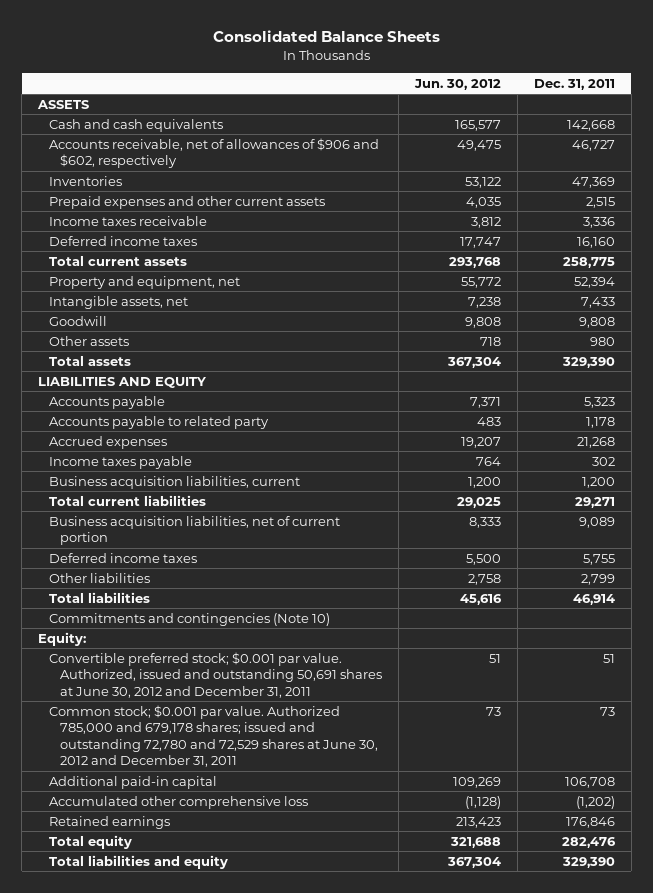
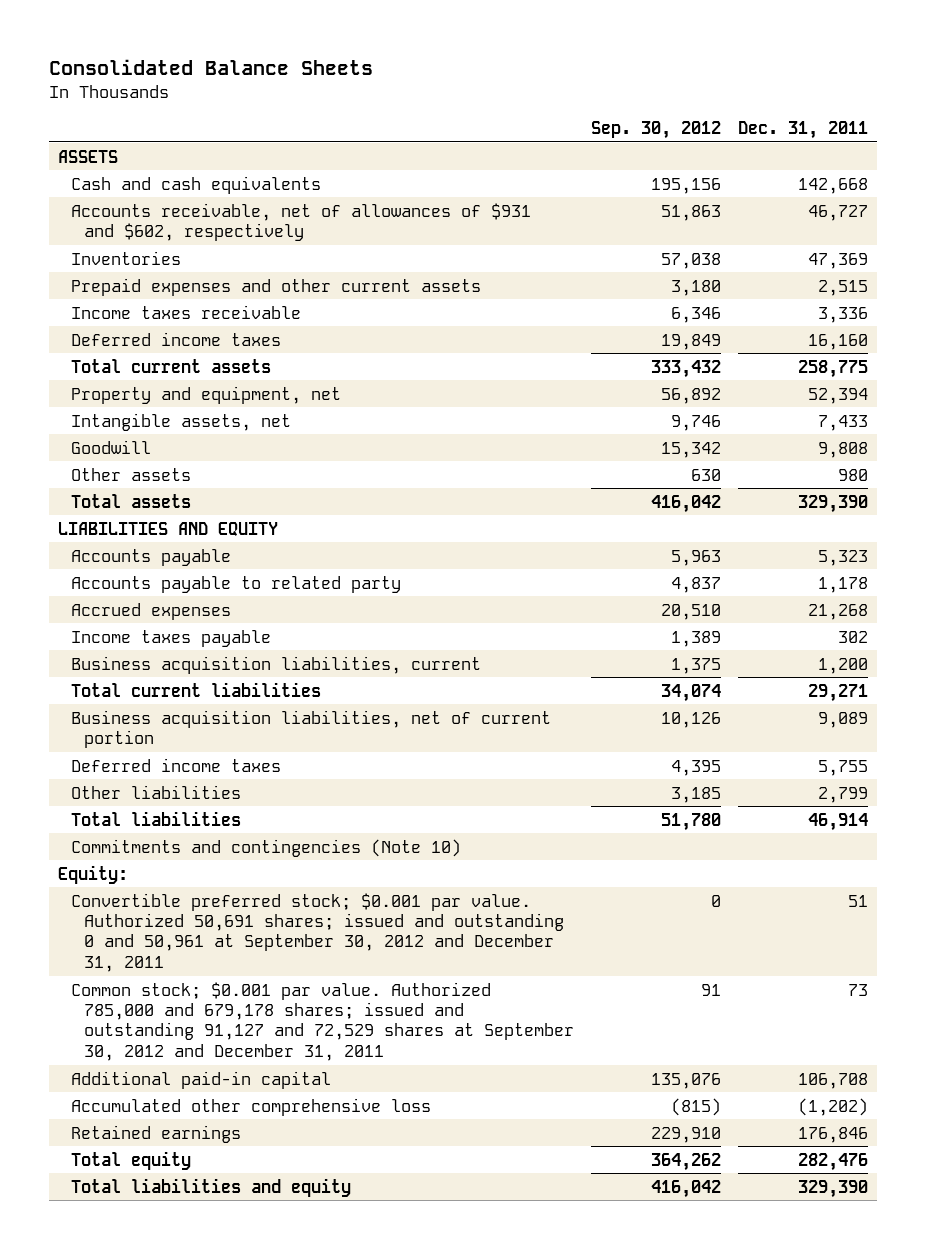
[414,78,502,90] Jun. 30, 2012 -> none
none -> [590,121,721,140] Sep. 30, 2012
[49,137,380,169] Accounts receivable, net of allowances of $906 and $602, respectively -> [70,202,531,241] Accounts receivable, net of allowances of $931 and $602, respectively
[49,651,383,698] Convertible preferred stock; $0.001 par value. Authorized, issued and outstanding 50,691 shares at June 30, 2012 and December 31, 2011 -> [70,892,564,972] Convertible preferred stock; $0.001 par value. Authorized 50,691 shares; issued and outstanding 0 and 50,961 at September 30, 2012 and December 31, 2011
[49,704,379,768] Common stock; $0.001 par value. Authorized 785,000 and 679,178 shares; issued and outstanding 72,780 and 72,529 shares at June 30, 2012 and December 31, 2011 -> [70,981,574,1061] Common stock; $0.001 par value. Authorized 785,000 and 679,178 shares; issued and outstanding 91,127 and 72,529 shares at September 30, 2012 and December 31, 2011

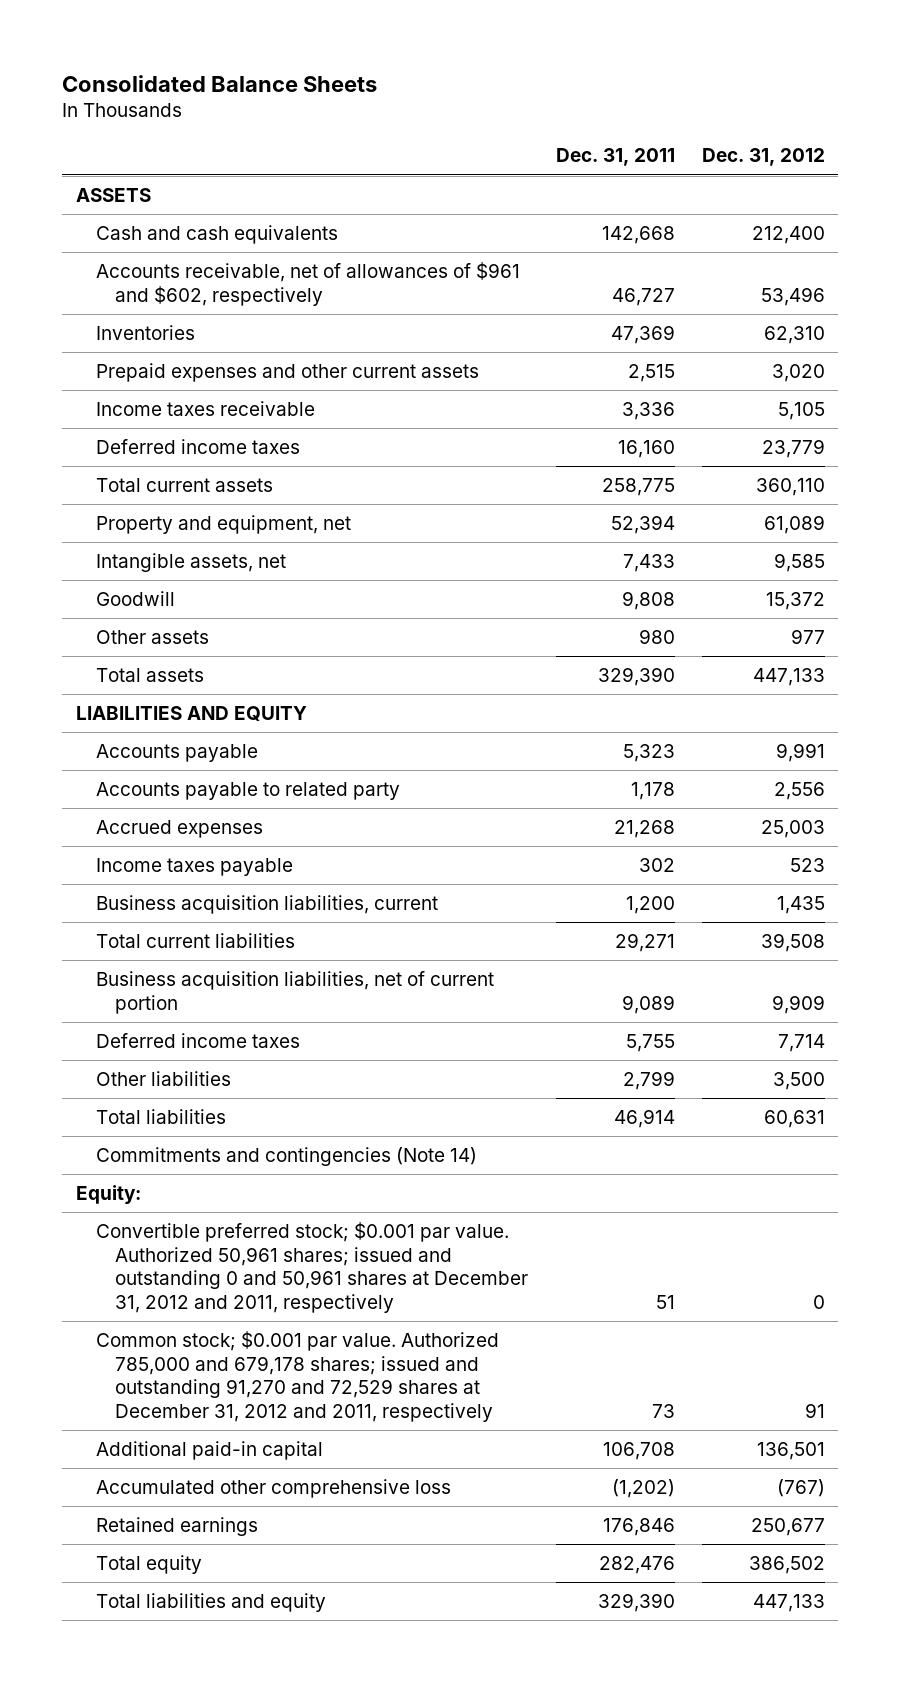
[590,121,721,140] Sep. 30, 2012 -> none
none -> [701,148,825,167] Dec. 31, 2012
[70,202,531,241] Accounts receivable, net of allowances of $931 and $602, respectively -> [95,262,520,306] Accounts receivable, net of allowances of $961 and $602, respectively
[70,838,461,857] Commitments and contingencies (Note 10) -> [95,1147,477,1167] Commitments and contingencies (Note 14)
[70,892,564,972] Convertible preferred stock; $0.001 par value. Authorized 50,691 shares; issued and outstanding 0 and 50,961 at September 30, 2012 and December 31, 2011 -> [95,1222,529,1313] Convertible preferred stock; $0.001 par value. Authorized 50,961 shares; issued and outstanding 0 and 50,961 shares at December 31, 2012 and 2011, respectively
[70,981,574,1061] Common stock; $0.001 par value. Authorized 785,000 and 679,178 shares; issued and outstanding 91,127 and 72,529 shares at September 30, 2012 and December 31, 2011 -> [95,1331,499,1422] Common stock; $0.001 par value. Authorized 785,000 and 679,178 shares; issued and outstanding 91,270 and 72,529 shares at December 31, 2012 and 2011, respectively

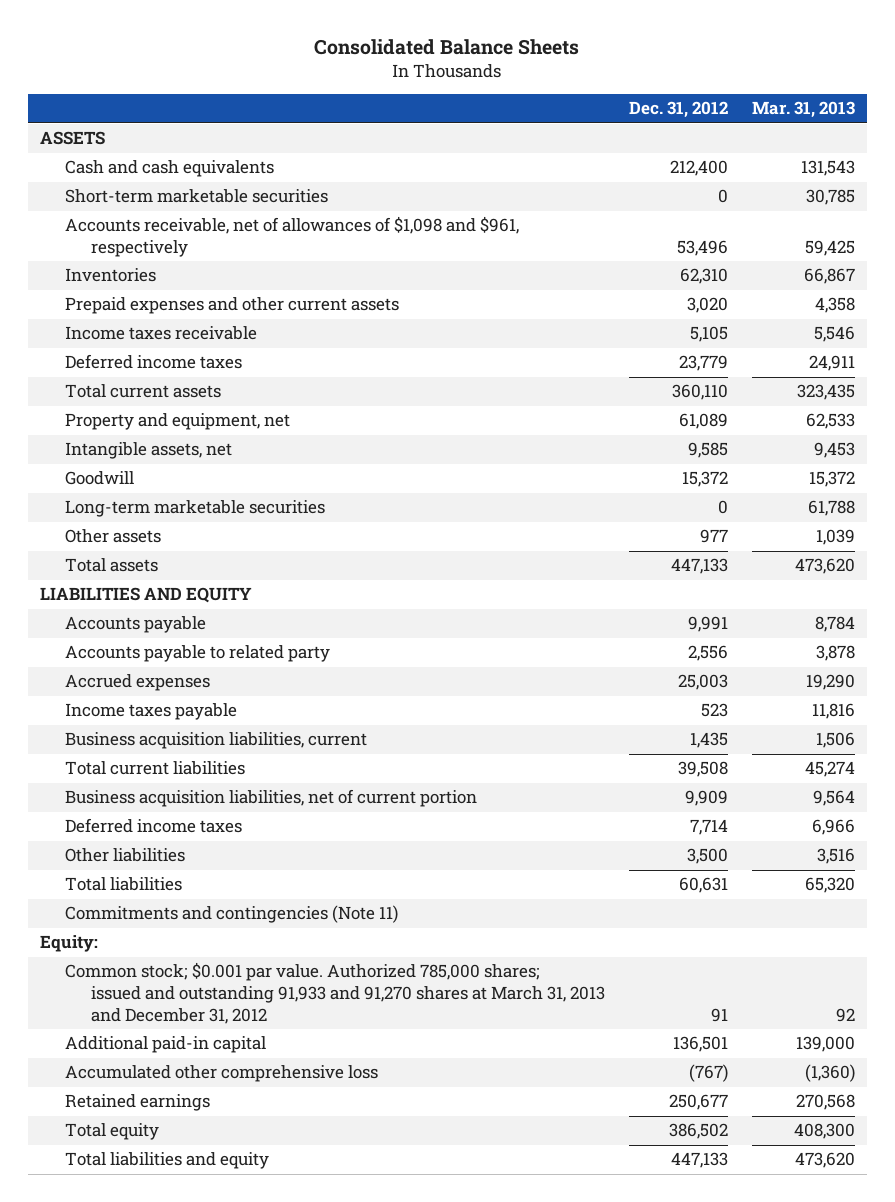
[555,148,675,167] Dec. 31, 2011 -> none
none -> [751,101,855,119] Mar. 31, 2013
none -> [65,189,329,204] Short-term marketable securities
[95,262,520,306] Accounts receivable, net of allowances of $961 and $602, respectively -> [65,216,520,258] Accounts receivable, net of allowances of $1,098 and $961, respectively
none -> [65,500,326,518] Long-term marketable securities
[95,1147,477,1167] Commitments and contingencies (Note 14) -> [65,905,399,924] Commitments and contingencies (Note 11)
[95,1222,529,1313] Convertible preferred stock; $0.001 par value. Authorized 50,961 shares; issued and outstanding 0 and 50,961 shares at December 31, 2012 and 2011, respectively -> none
[95,1331,499,1422] Common stock; $0.001 par value. Authorized 785,000 and 679,178 shares; issued and outstanding 91,270 and 72,529 shares at December 31, 2012 and 2011, respectively -> [65,962,605,1024] Common stock; $0.001 par value. Authorized 785,000 shares; issued and outstanding 91,933 and 91,270 shares at March 31, 2013 and December 31, 2012

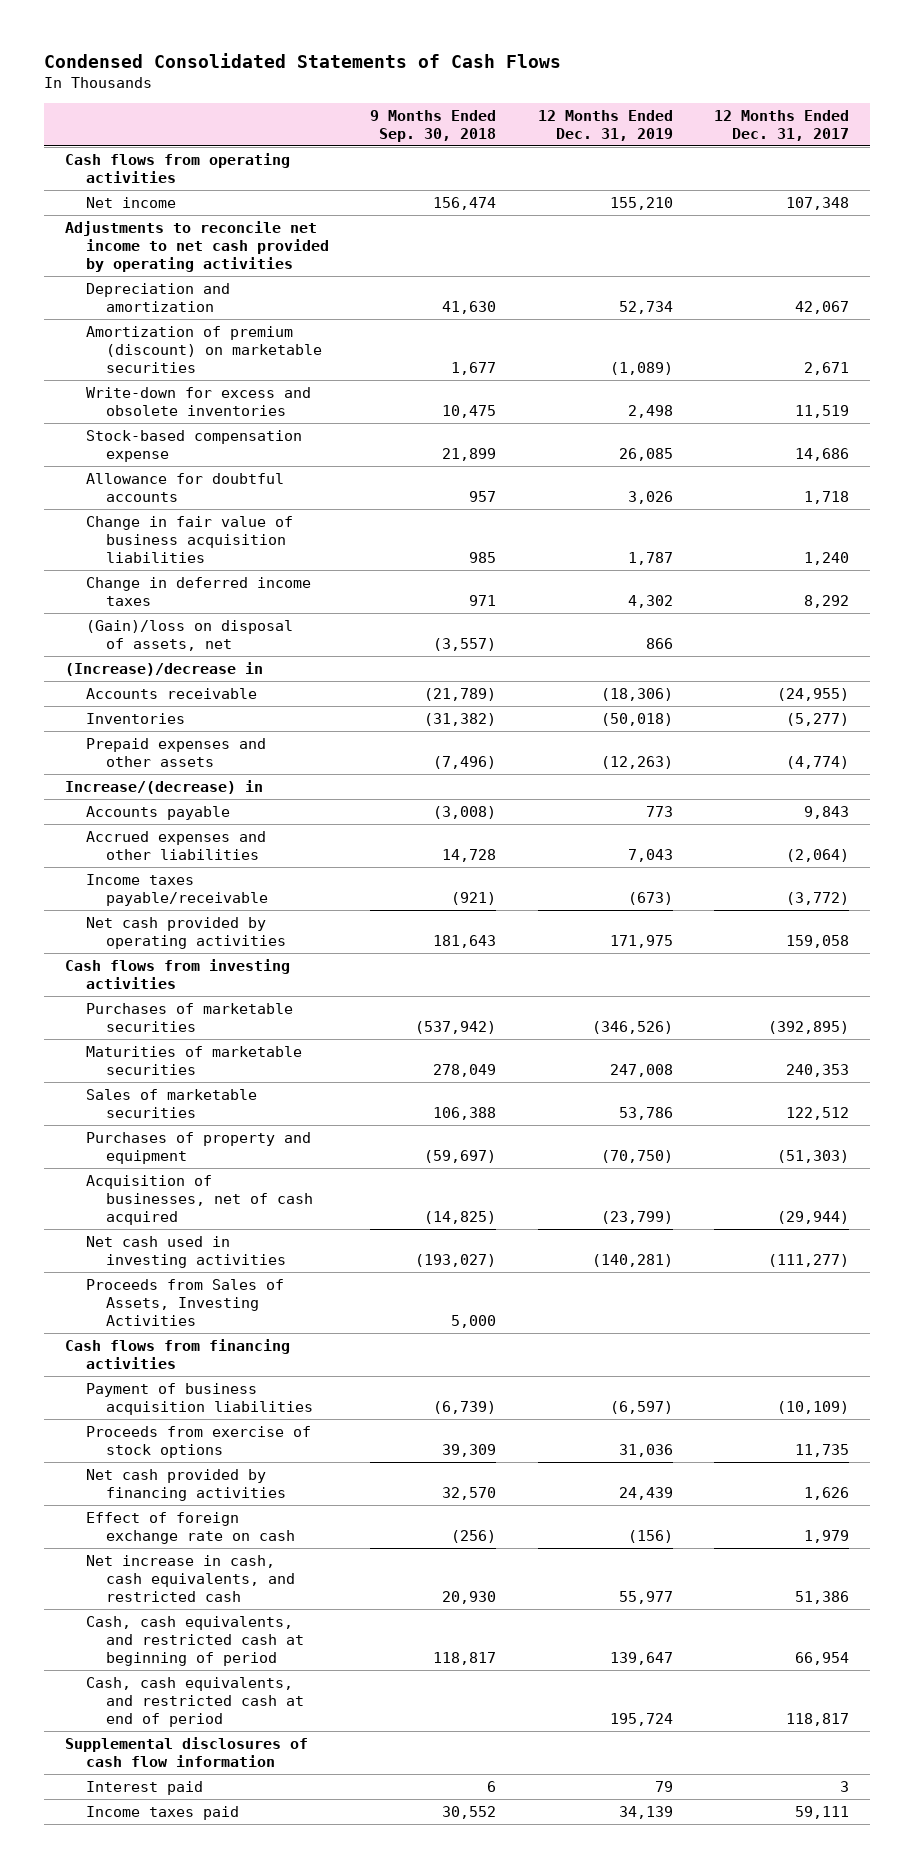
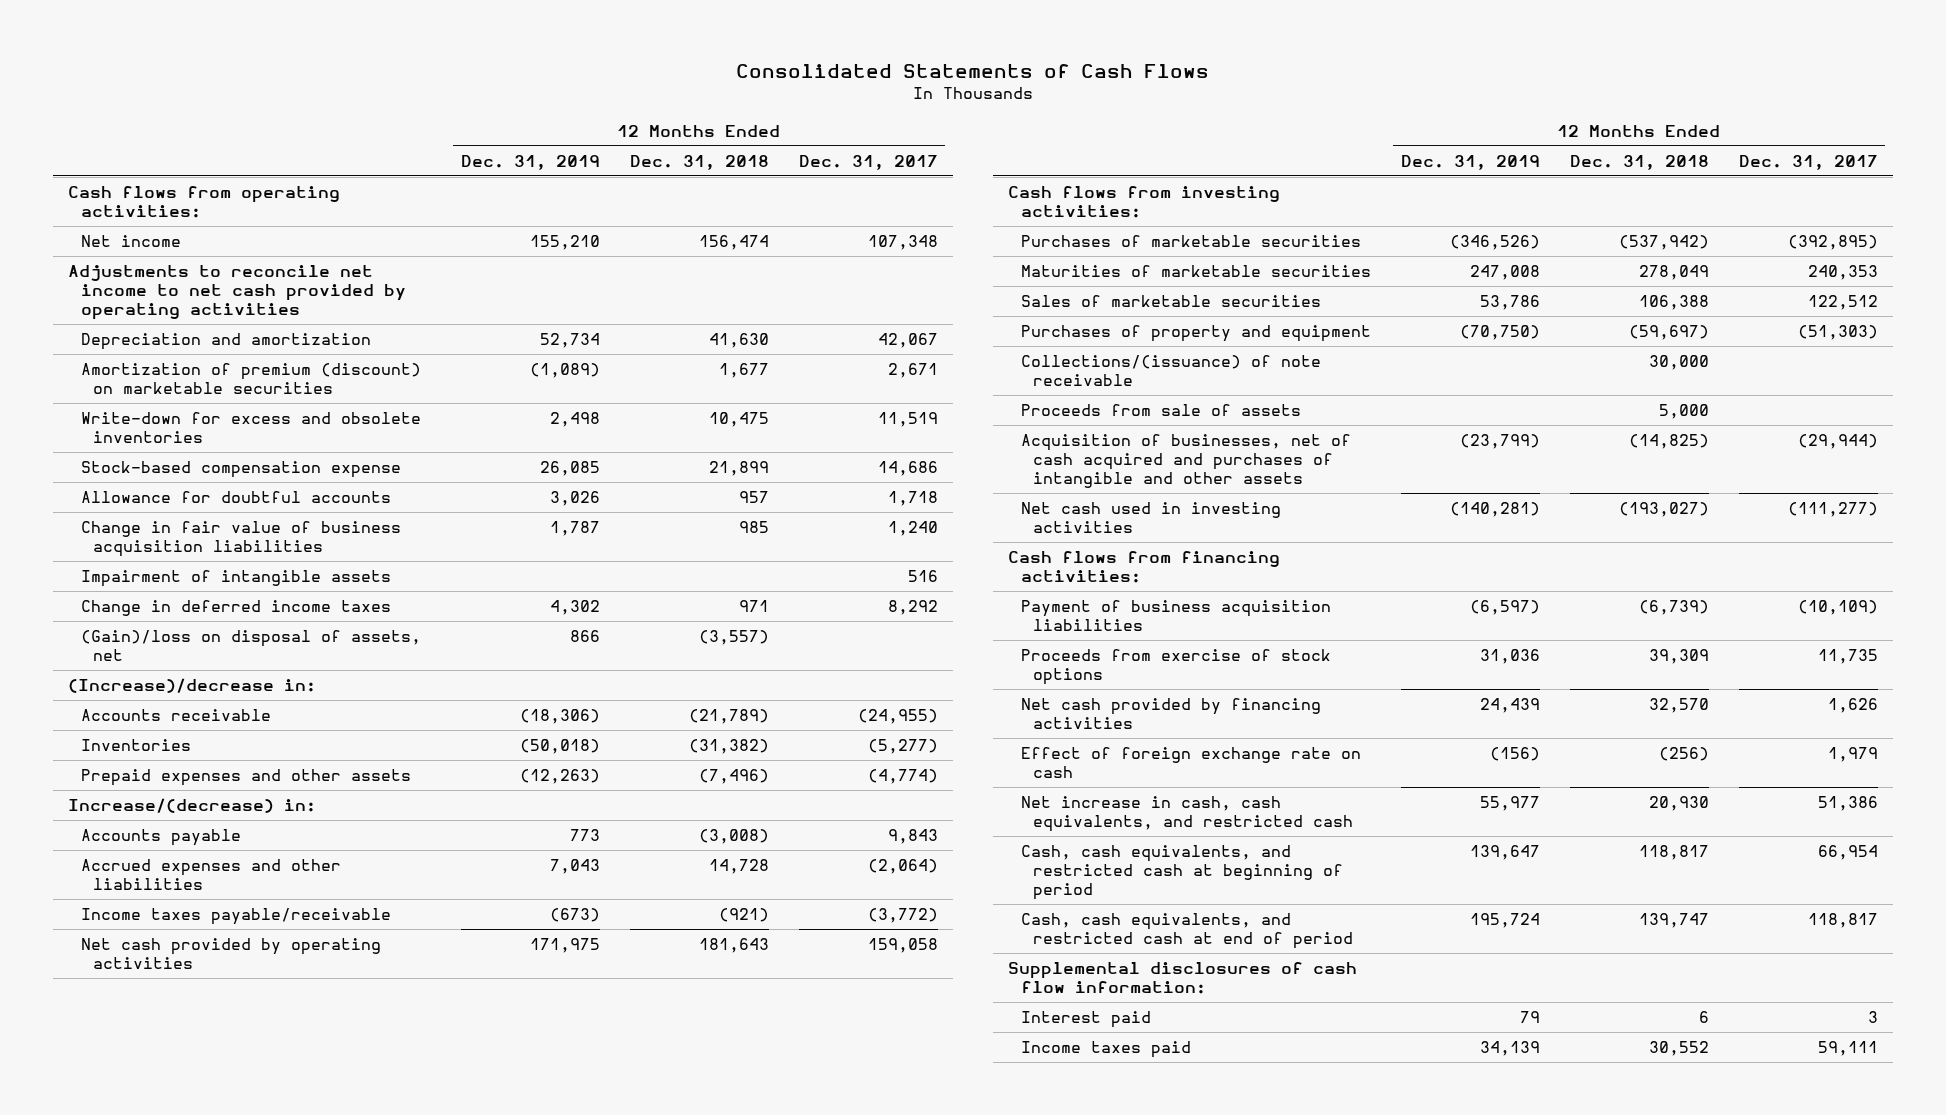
[44,52,562,68] Condensed Consolidated Statements of Cash Flows -> [735,63,1209,78] Consolidated Statements of Cash Flows
[370,109,497,142] 9 Months Ended Sep. 30, 2018 -> none
none -> [629,154,769,170] Dec. 31, 2018
[65,152,291,184] Cash flows from operating activities -> [68,186,341,219] Cash flows from operating activities:
none -> [80,570,391,588] Impairment of intangible assets
[65,661,264,676] (Increase)/decrease in -> [68,678,317,694] (Increase)/decrease in:
[65,779,264,794] Increase/(decrease) in -> [68,798,317,814] Increase/(decrease) in:
[65,958,291,990] Cash flows from investing activities -> [1007,186,1280,219] Cash flows from investing activities:
none -> [1020,355,1321,387] Collections/(issuance) of note receivable
none -> [1020,404,1301,417] Proceeds from sale of assets
[85,1174,313,1226] Acquisition of businesses, net of cash acquired -> [1020,434,1351,489] Acquisition of businesses, net of cash acquired and purchases of intangible and other assets
[85,1278,284,1327] Proceeds from Sales of Assets, Investing Activities -> none
[65,1338,291,1370] Cash flows from financing activities -> [1007,551,1280,584] Cash flows from financing activities:
[65,1736,309,1768] Supplemental disclosures of cash flow information -> [1007,962,1357,995] Supplemental disclosures of cash flow information:

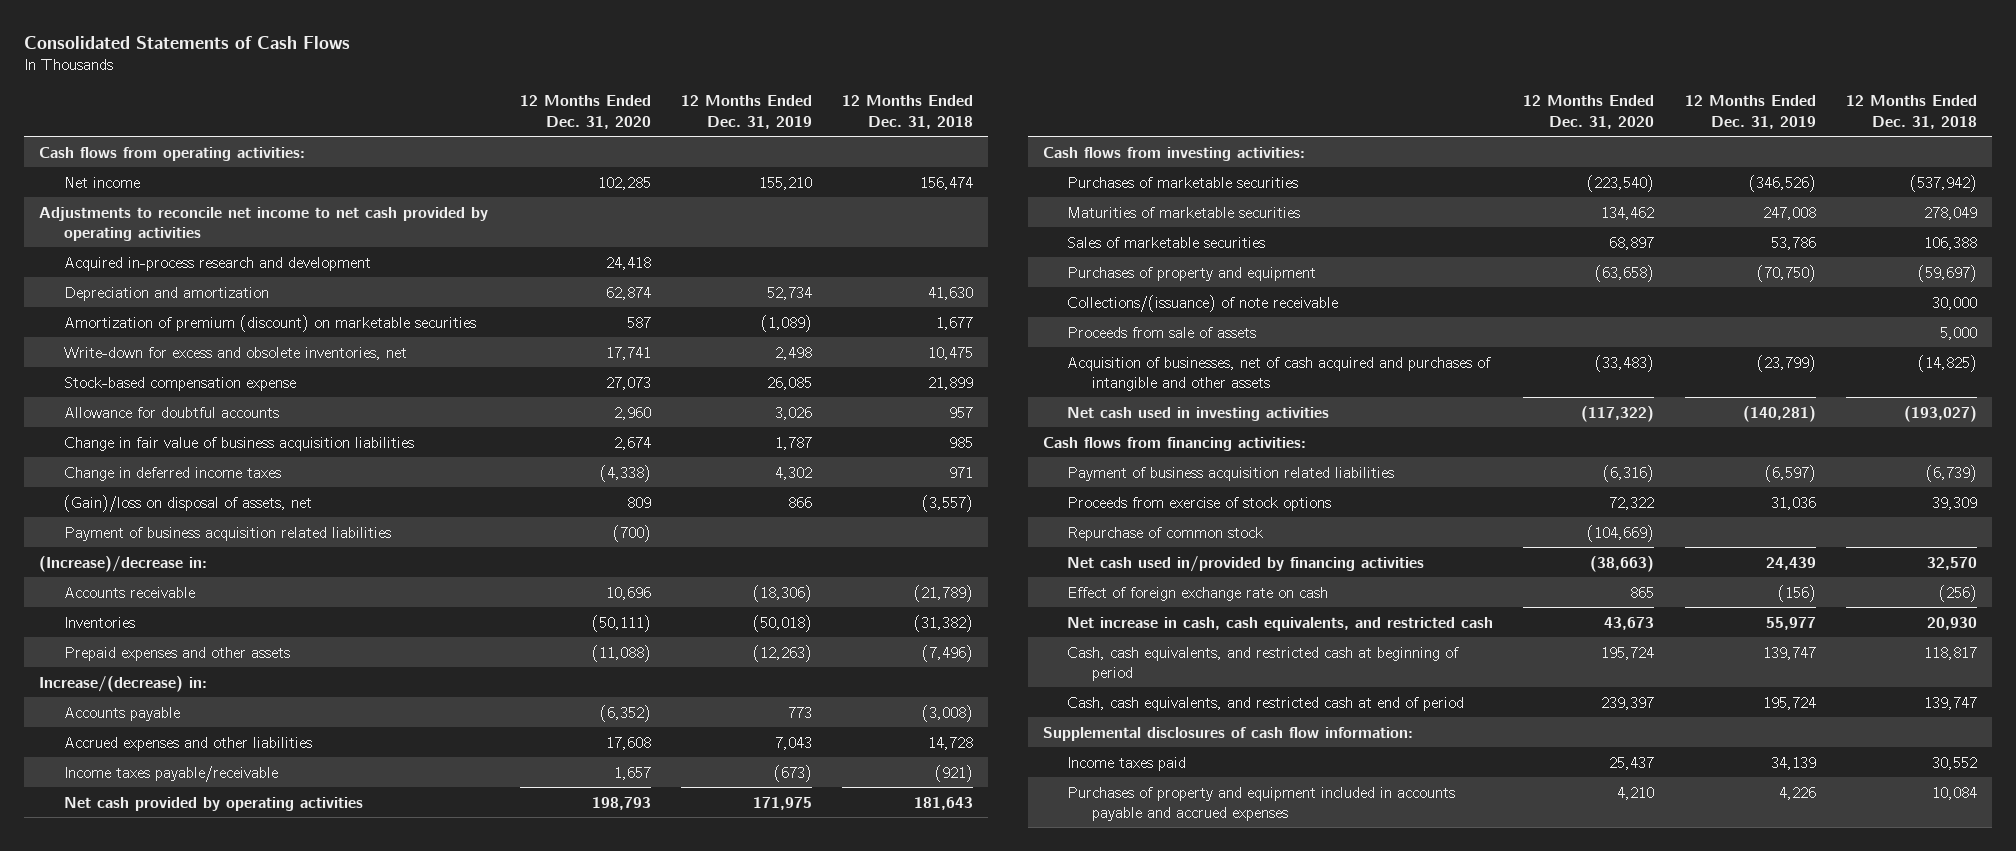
[798,154,938,170] Dec. 31, 2017 -> none
none -> [519,95,651,129] 12 Months Ended Dec. 31, 2020
none -> [63,256,371,271] Acquired in-process research and development
[80,412,421,444] Write-down for excess and obsolete inventories -> [63,346,407,360] Write-down for excess and obsolete inventories, net
[80,570,391,588] Impairment of intangible assets -> none
none -> [63,526,391,541] Payment of business acquisition related liabilities
[1020,600,1331,632] Payment of business acquisition liabilities -> [1067,466,1395,481] Payment of business acquisition related liabilities
none -> [1067,526,1264,541] Repurchase of common stock
[1020,698,1321,730] Net cash provided by financing activities -> [1067,555,1425,572] Net cash used in/provided by financing activities
[1469,845,1540,861] 139,647 -> [1762,646,1816,660] 139,747
[1020,1011,1151,1029] Interest paid -> none
none -> [1067,786,1456,821] Purchases of property and equipment included in accounts payable and accrued expenses

